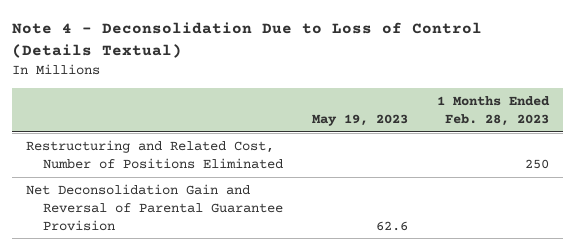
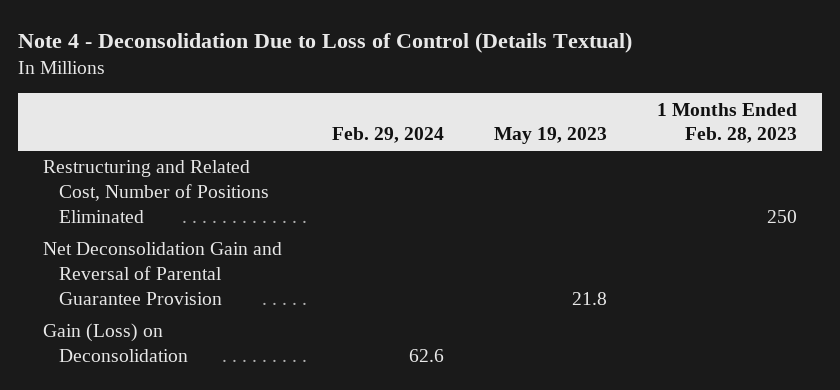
none -> [331,127,444,144] Feb. 29, 2024
[375,220,408,231] 62.6 -> [572,291,608,305] 21.8
none -> [42,323,189,363] Gain (Loss) on Deconsolidation

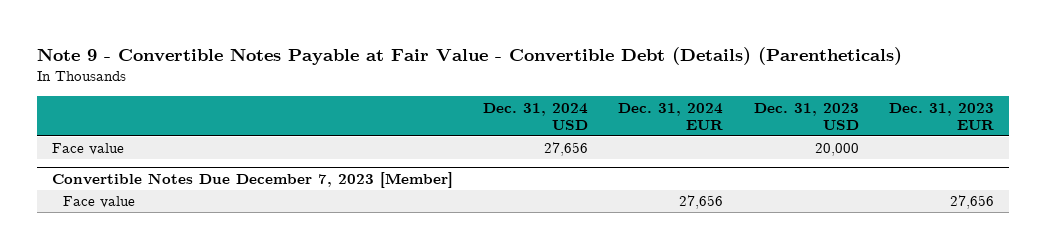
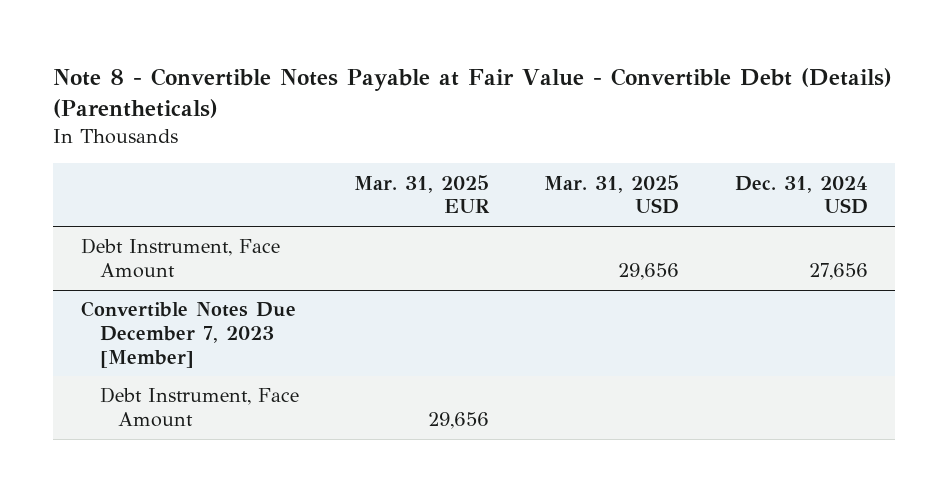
[37,46,903,65] Note 9 - Convertible Notes Payable at Fair Value - Convertible Debt (Details) (Parentheticals) -> [53,67,893,118] Note 8 - Convertible Notes Payable at Fair Value - Convertible Debt (Details) (Parentheticals)
[618,102,724,131] Dec. 31, 2024 EUR -> none
[753,102,859,131] Dec. 31, 2023 USD -> none
[888,102,994,131] Dec. 31, 2023 EUR -> none
none -> [354,174,491,214] Mar. 31, 2025 EUR
none -> [544,174,680,215] Mar. 31, 2025 USD
[52,143,125,156] Face value -> [80,238,280,279] Debt Instrument, Face Amount
[63,196,136,209] Face value -> [99,387,299,428] Debt Instrument, Face Amount

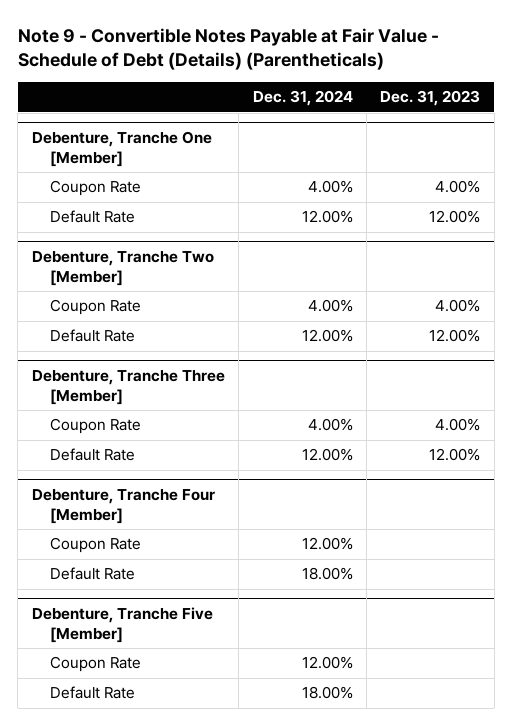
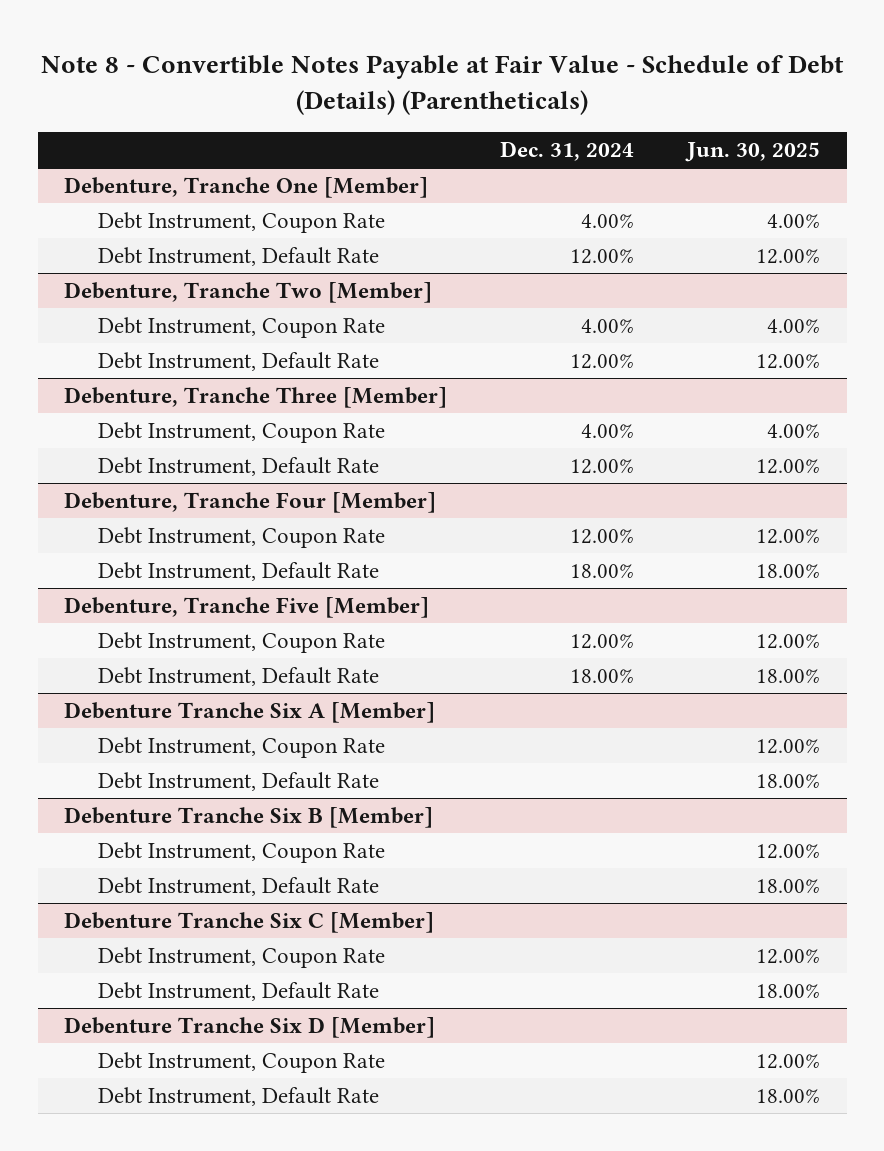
[17,27,439,71] Note 9 - Convertible Notes Payable at Fair Value - Schedule of Debt (Details) (Parentheticals) -> [41,55,845,115] Note 8 - Convertible Notes Payable at Fair Value - Schedule of Debt (Details) (Parentheticals)
[380,90,481,107] Dec. 31, 2023 -> none
none -> [685,142,821,163] Jun. 30, 2025
[50,180,142,197] Coupon Rate -> [97,212,385,234] Debt Instrument, Coupon Rate
[50,210,136,224] Default Rate -> [97,247,379,267] Debt Instrument, Default Rate
[50,299,142,316] Coupon Rate -> [97,317,385,339] Debt Instrument, Coupon Rate
[50,329,136,343] Default Rate -> [97,352,379,372] Debt Instrument, Default Rate
[50,418,142,435] Coupon Rate -> [97,422,385,444] Debt Instrument, Coupon Rate
[50,448,136,462] Default Rate -> [97,457,379,477] Debt Instrument, Default Rate
[50,537,142,554] Coupon Rate -> [97,527,385,549] Debt Instrument, Coupon Rate
[50,567,136,581] Default Rate -> [97,562,379,582] Debt Instrument, Default Rate
[50,656,142,673] Coupon Rate -> [97,632,385,654] Debt Instrument, Coupon Rate
[50,686,136,700] Default Rate -> [97,667,379,687] Debt Instrument, Default Rate
none -> [64,702,436,724] Debenture Tranche Six A [Member]
none -> [97,737,385,759] Debt Instrument, Coupon Rate
none -> [97,772,379,792] Debt Instrument, Default Rate
none -> [64,807,434,829] Debenture Tranche Six B [Member]
none -> [97,842,385,864] Debt Instrument, Coupon Rate
none -> [97,877,379,897] Debt Instrument, Default Rate
none -> [64,912,435,934] Debenture Tranche Six C [Member]
none -> [97,947,385,969] Debt Instrument, Coupon Rate
none -> [97,982,379,1002] Debt Instrument, Default Rate
none -> [64,1017,436,1039] Debenture Tranche Six D [Member]
none -> [97,1052,385,1074] Debt Instrument, Coupon Rate
none -> [97,1087,379,1107] Debt Instrument, Default Rate

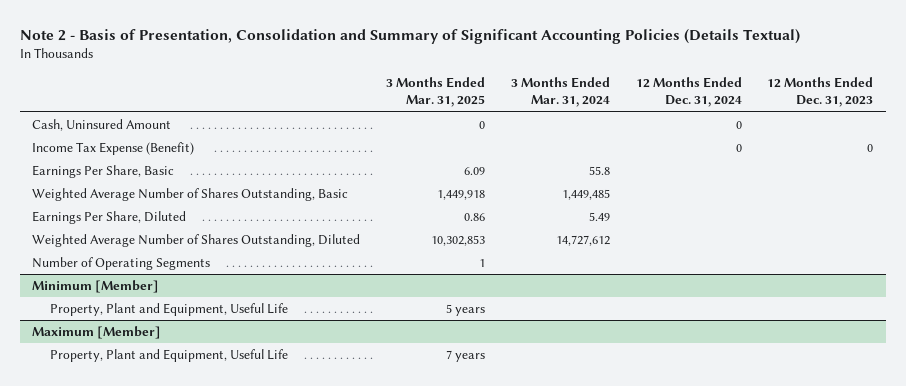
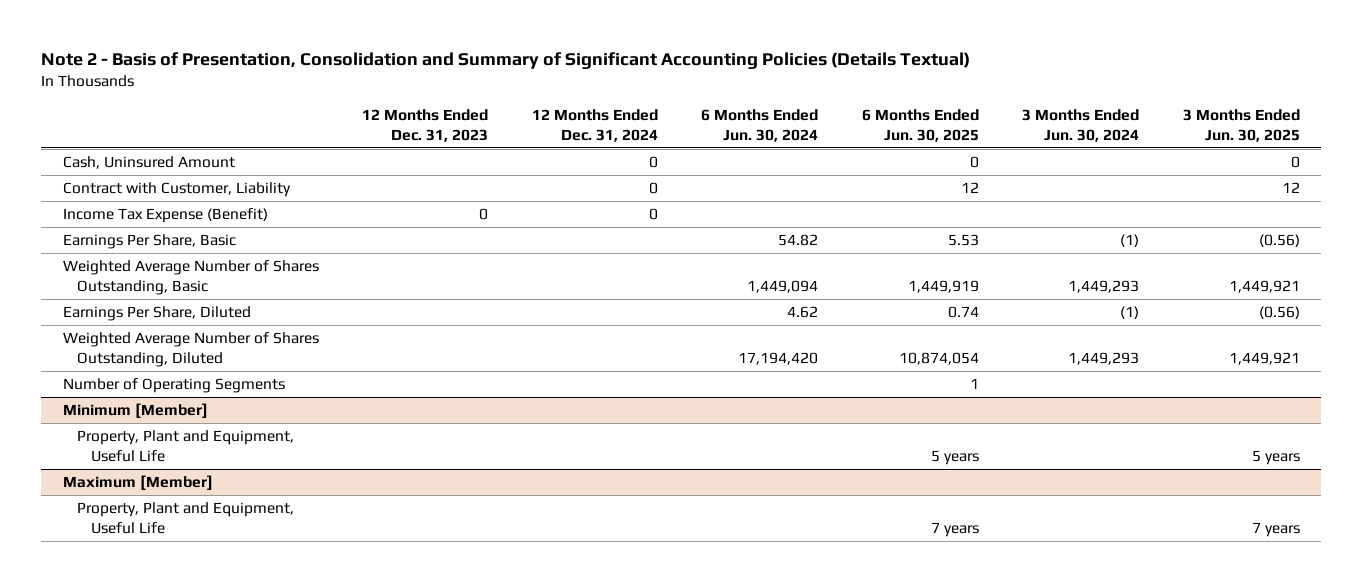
[386,77,486,108] 3 Months Ended Mar. 31, 2025 -> none
[510,77,610,108] 3 Months Ended Mar. 31, 2024 -> none
none -> [701,109,819,142] 6 Months Ended Jun. 30, 2024
none -> [861,109,979,142] 6 Months Ended Jun. 30, 2025
none -> [1022,109,1140,142] 3 Months Ended Jun. 30, 2024
none -> [1182,109,1300,142] 3 Months Ended Jun. 30, 2025
none -> [62,182,291,198] Contract with Customer, Liability

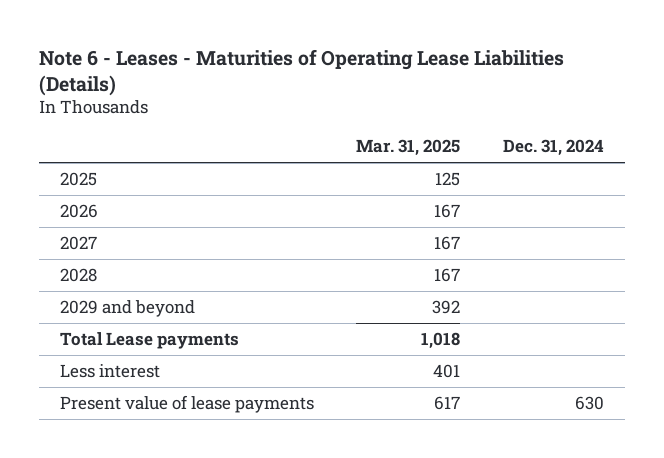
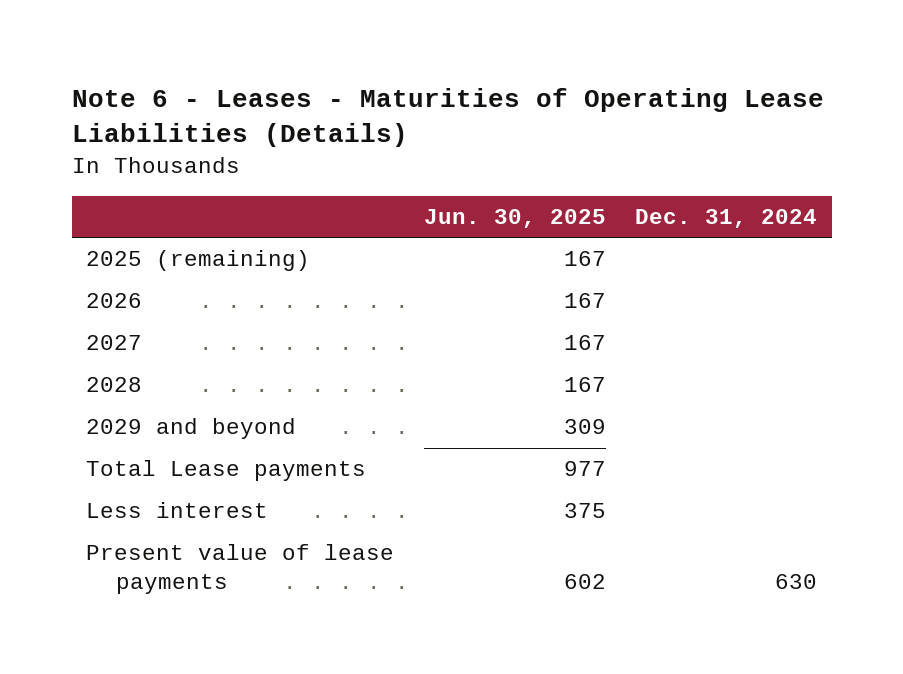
[356,139,461,157] Mar. 31, 2025 -> none
none -> [423,209,606,229] Jun. 30, 2025
[59,172,97,187] 2025 -> [86,250,311,272] 2025 (remaining)

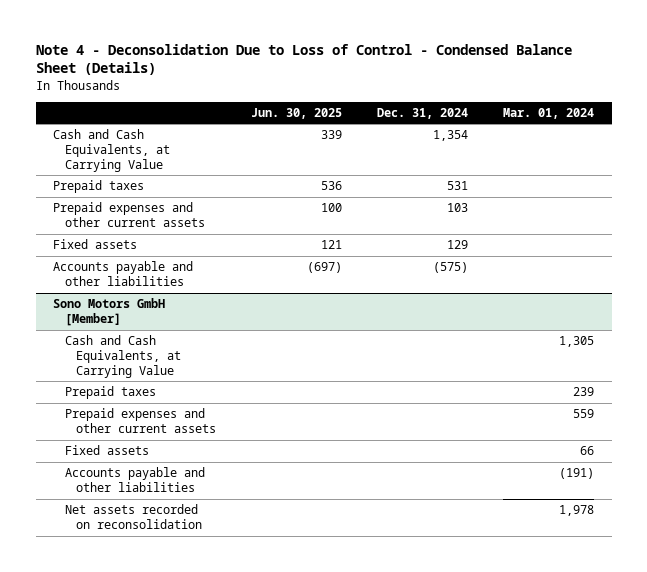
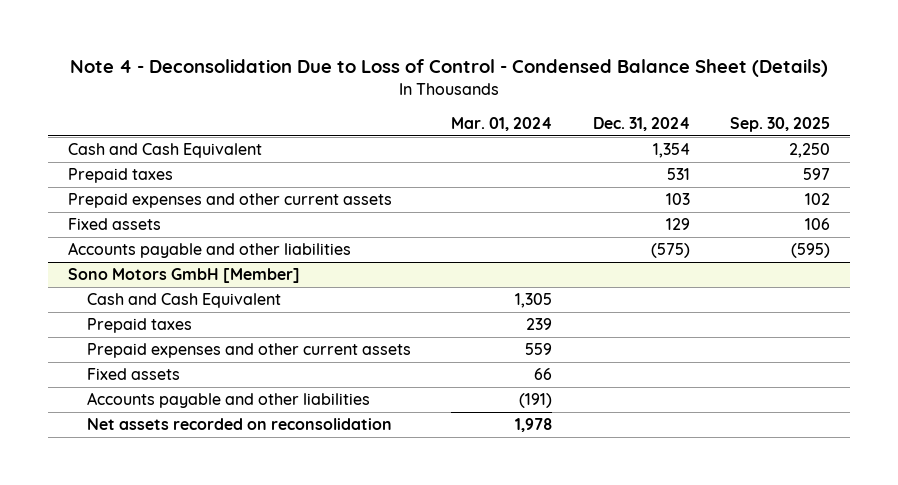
[251,108,343,120] Jun. 30, 2025 -> none
none -> [729,116,830,132] Sep. 30, 2025
[53,129,170,173] Cash and Cash Equivalents, at Carrying Value -> [68,143,263,159] Cash and Cash Equivalent
[64,335,182,379] Cash and Cash Equivalents, at Carrying Value -> [87,293,282,309] Cash and Cash Equivalent

